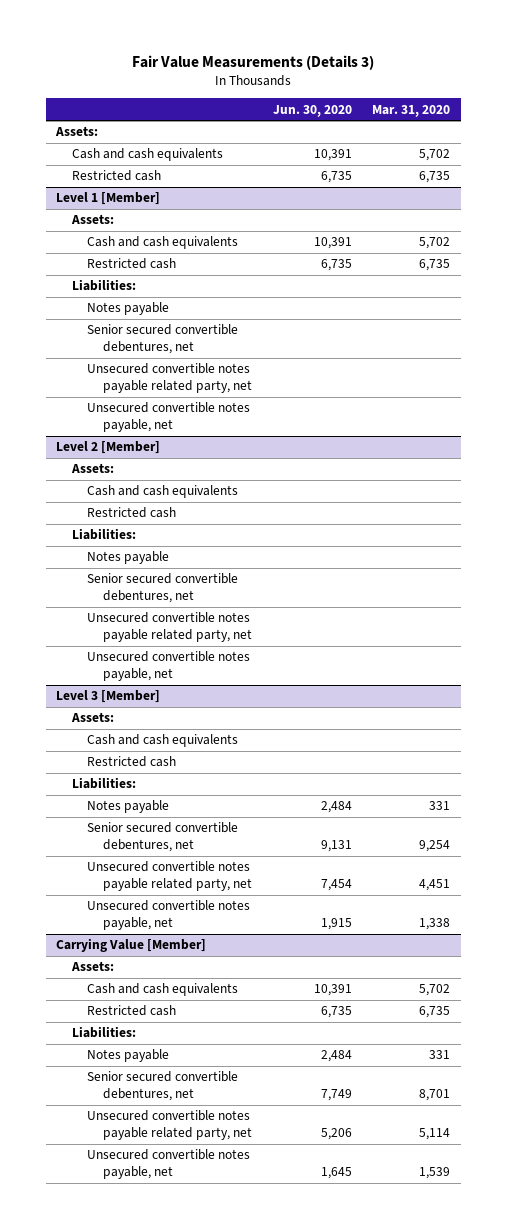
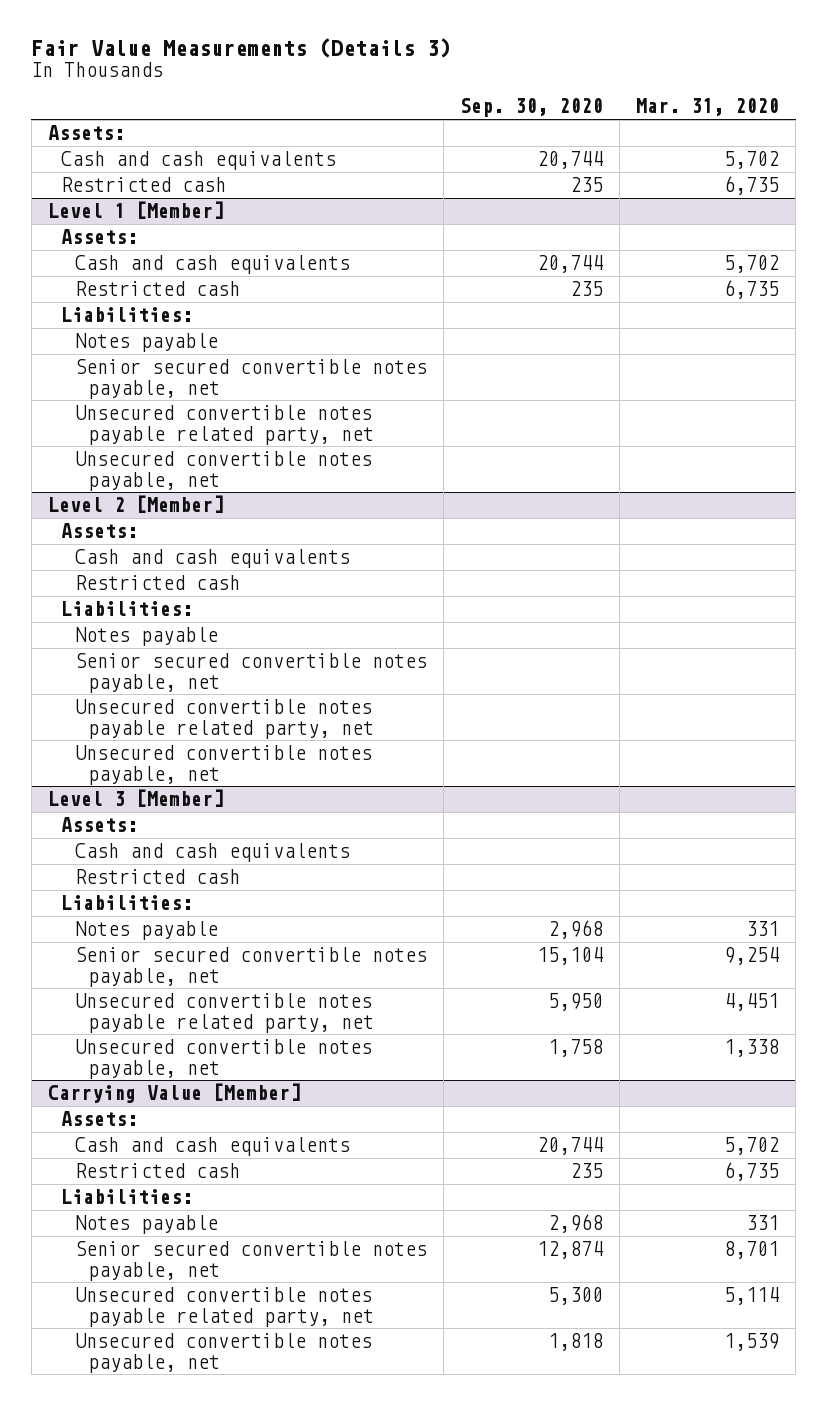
[272,104,352,117] Jun. 30, 2020 -> none
none -> [460,98,604,118] Sep. 30, 2020
[87,324,239,355] Senior secured convertible debentures, net -> [74,359,427,399] Senior secured convertible notes payable, net
[87,573,239,604] Senior secured convertible debentures, net -> [74,653,427,693] Senior secured convertible notes payable, net
[87,822,239,853] Senior secured convertible debentures, net -> [74,947,427,987] Senior secured convertible notes payable, net
[87,1071,239,1102] Senior secured convertible debentures, net -> [74,1241,427,1281] Senior secured convertible notes payable, net

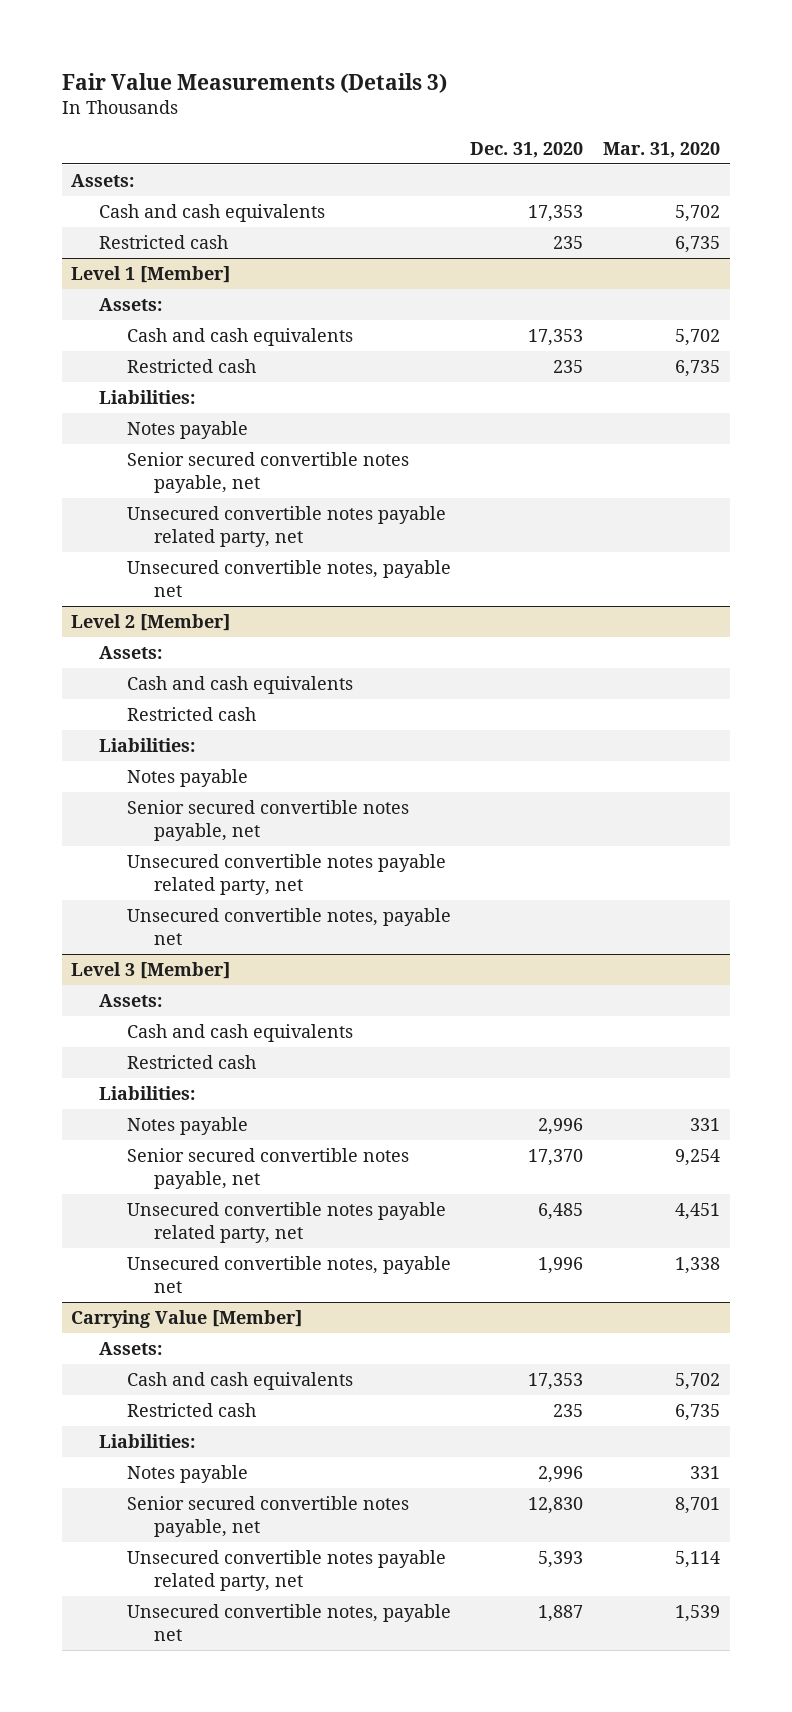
[460,98,604,118] Sep. 30, 2020 -> none
none -> [470,141,584,158] Dec. 31, 2020
[74,451,372,491] Unsecured convertible notes payable, net -> [126,560,451,597] Unsecured convertible notes, payable net
[74,745,372,785] Unsecured convertible notes payable, net -> [126,908,451,945] Unsecured convertible notes, payable net
[74,1039,372,1079] Unsecured convertible notes payable, net -> [126,1256,451,1293] Unsecured convertible notes, payable net
[74,1333,372,1373] Unsecured convertible notes payable, net -> [126,1604,451,1641] Unsecured convertible notes, payable net

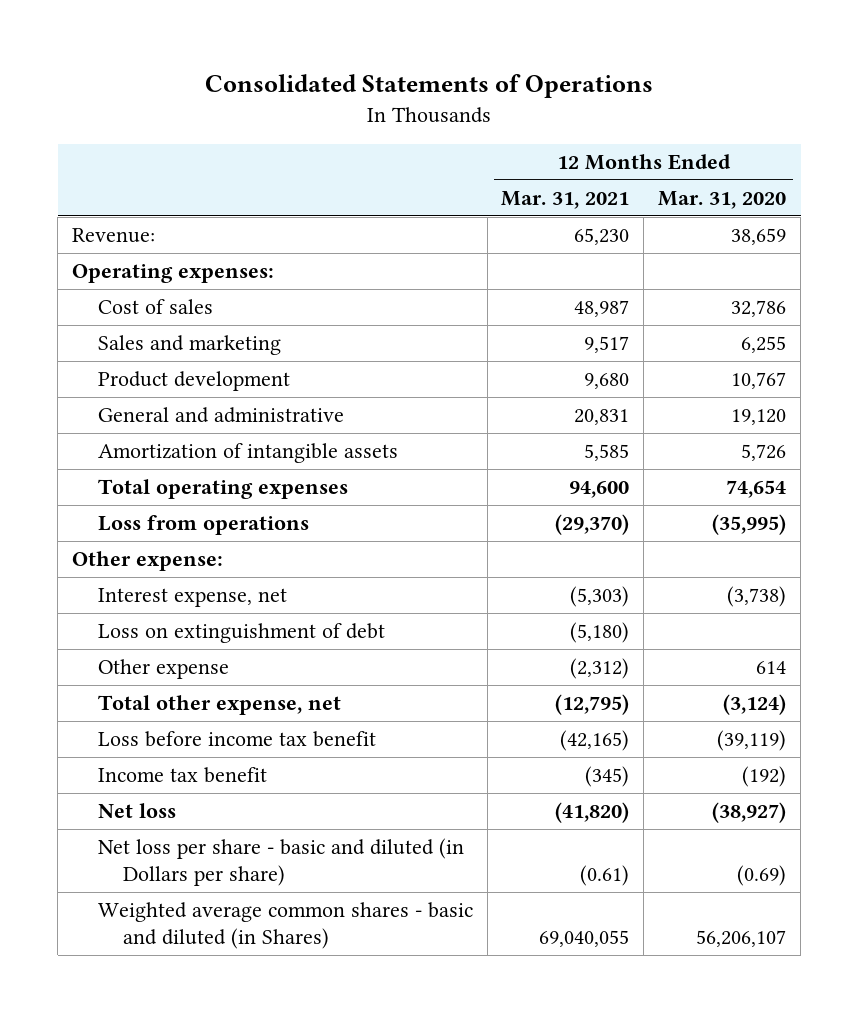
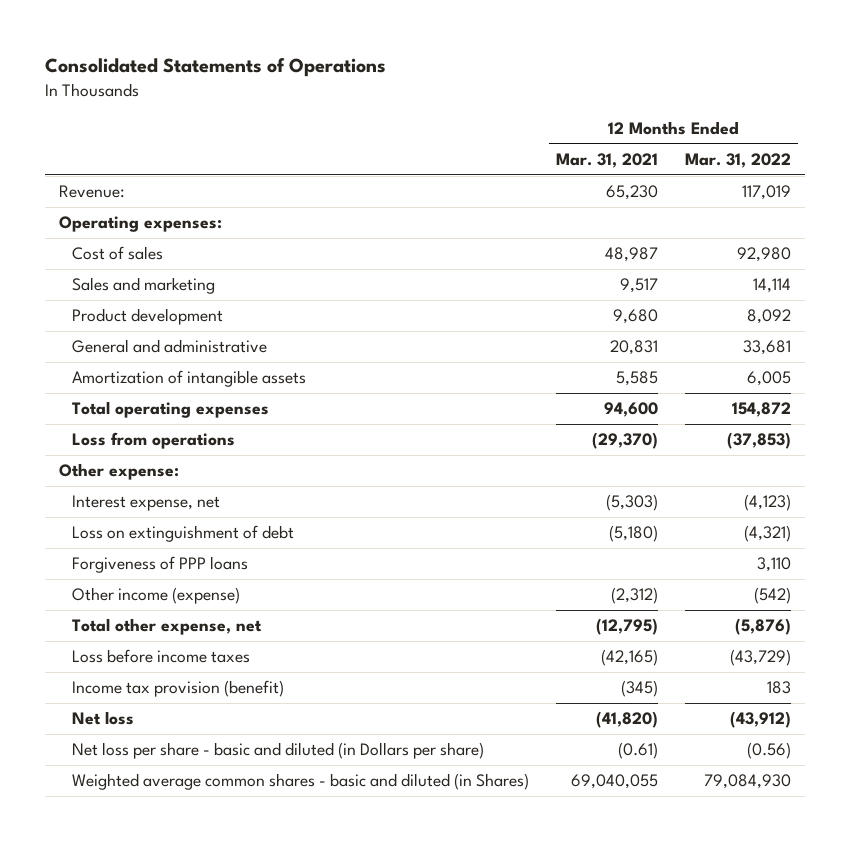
[658,190,787,209] Mar. 31, 2020 -> none
none -> [685,152,792,168] Mar. 31, 2022
none -> [72,556,249,574] Forgiveness of PPP loans
[97,659,229,680] Other expense -> [72,587,241,605] Other income (expense)
[97,731,376,748] Loss before income tax benefit -> [72,649,251,664] Loss before income taxes
[97,767,267,784] Income tax benefit -> [72,680,285,698] Income tax provision (benefit)

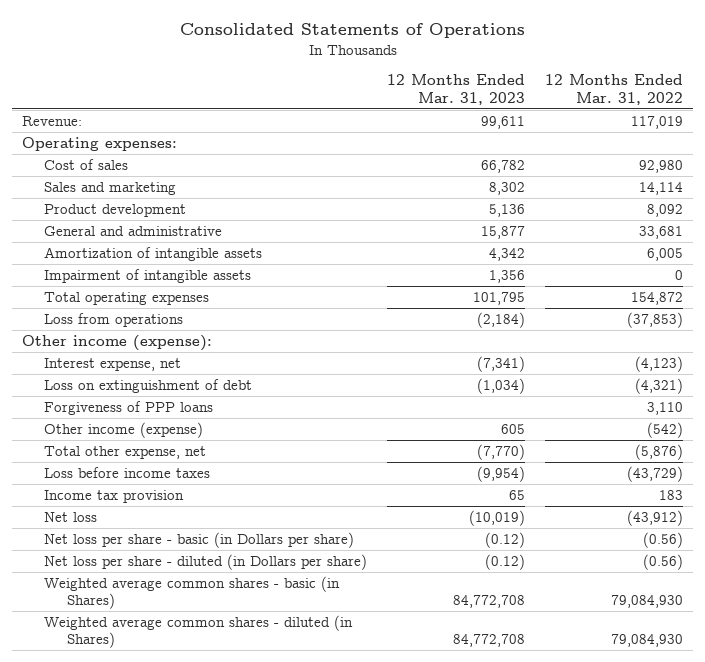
[556,152,659,168] Mar. 31, 2021 -> none
none -> [387,74,526,105] 12 Months Ended Mar. 31, 2023
none -> [44,268,252,283] Impairment of intangible assets
[58,463,179,481] Other expense: -> [21,334,212,351] Other income (expense):
[72,680,285,698] Income tax provision (benefit) -> [44,489,185,503] Income tax provision
[72,742,485,760] Net loss per share - basic and diluted (in Dollars per share) -> [44,531,355,548] Net loss per share - basic (in Dollars per share)
none -> [44,553,368,570] Net loss per share - diluted (in Dollars per share)
[72,773,530,791] Weighted average common shares - basic and diluted (in Shares) -> [44,575,341,610] Weighted average common shares - basic (in Shares)
none -> [44,614,354,649] Weighted average common shares - diluted (in Shares)

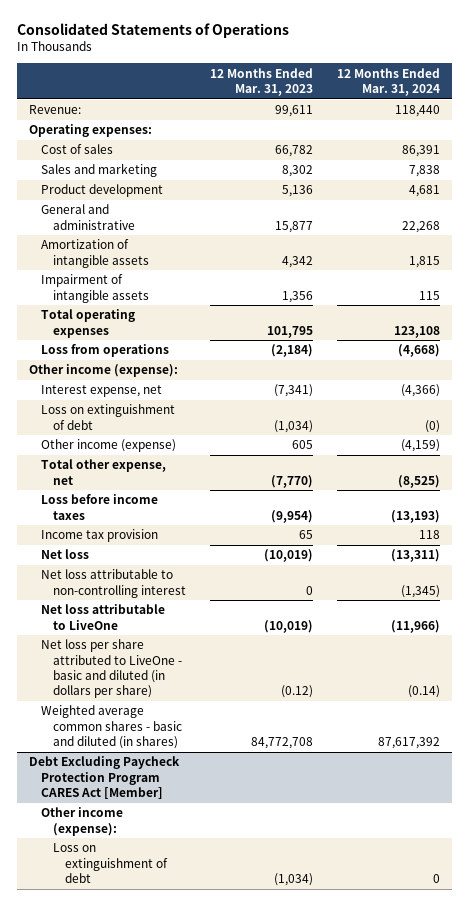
[545,74,684,105] 12 Months Ended Mar. 31, 2022 -> none
none -> [336,67,440,97] 12 Months Ended Mar. 31, 2024
[44,400,214,415] Forgiveness of PPP loans -> none
[44,553,368,570] Net loss per share - diluted (in Dollars per share) -> none
[44,614,354,649] Weighted average common shares - diluted (in Shares) -> none
none -> [40,569,186,598] Net loss attributable to non-controlling interest
none -> [40,604,165,630] Net loss attributable to LiveOne
[44,531,355,548] Net loss per share - basic (in Dollars per share) -> [40,639,182,699] Net loss per share attributed to LiveOne - basic and diluted (in dollars per share)
[44,575,341,610] Weighted average common shares - basic (in Shares) -> [40,705,182,749] Weighted average common shares - basic and diluted (in shares)
none -> [28,756,180,799] Debt Excluding Paycheck Protection Program CARES Act [Member]
none -> [40,807,123,836] Other income (expense):
none -> [52,843,168,883] Loss on extinguishment of debt

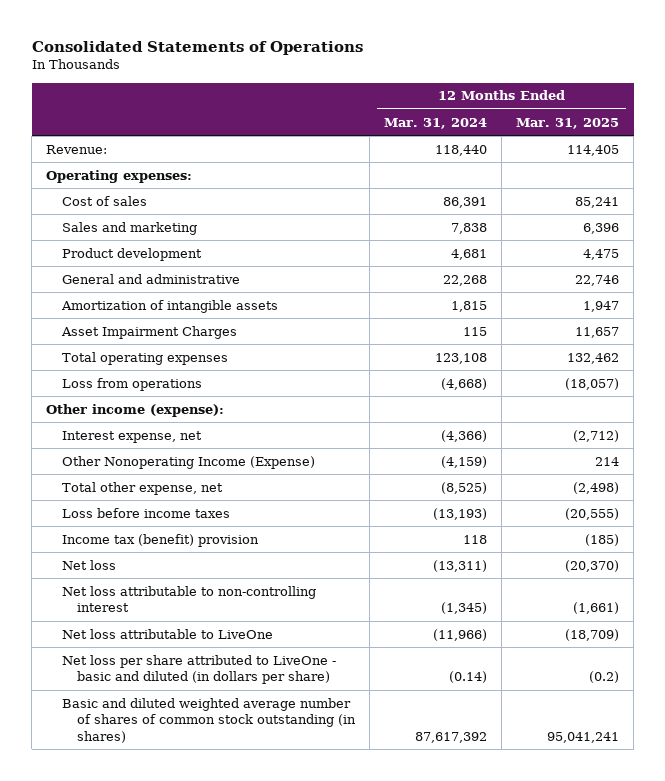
[209,67,313,97] 12 Months Ended Mar. 31, 2023 -> none
none -> [516,117,620,129] Mar. 31, 2025
[40,274,149,303] Impairment of intangible assets -> [60,325,237,339] Asset Impairment Charges
[40,404,175,430] Loss on extinguishment of debt -> none
[40,439,176,453] Other income (expense) -> [61,455,315,469] Other Nonoperating Income (Expense)
[40,529,158,543] Income tax provision -> [61,533,259,547] Income tax (benefit) provision
[28,756,180,799] Debt Excluding Paycheck Protection Program CARES Act [Member] -> none
[40,807,123,836] Other income (expense): -> none
[52,843,168,883] Loss on extinguishment of debt -> none
[40,705,182,749] Weighted average common shares - basic and diluted (in shares) -> [61,697,356,743] Basic and diluted weighted average number of shares of common stock outstanding (in shares)

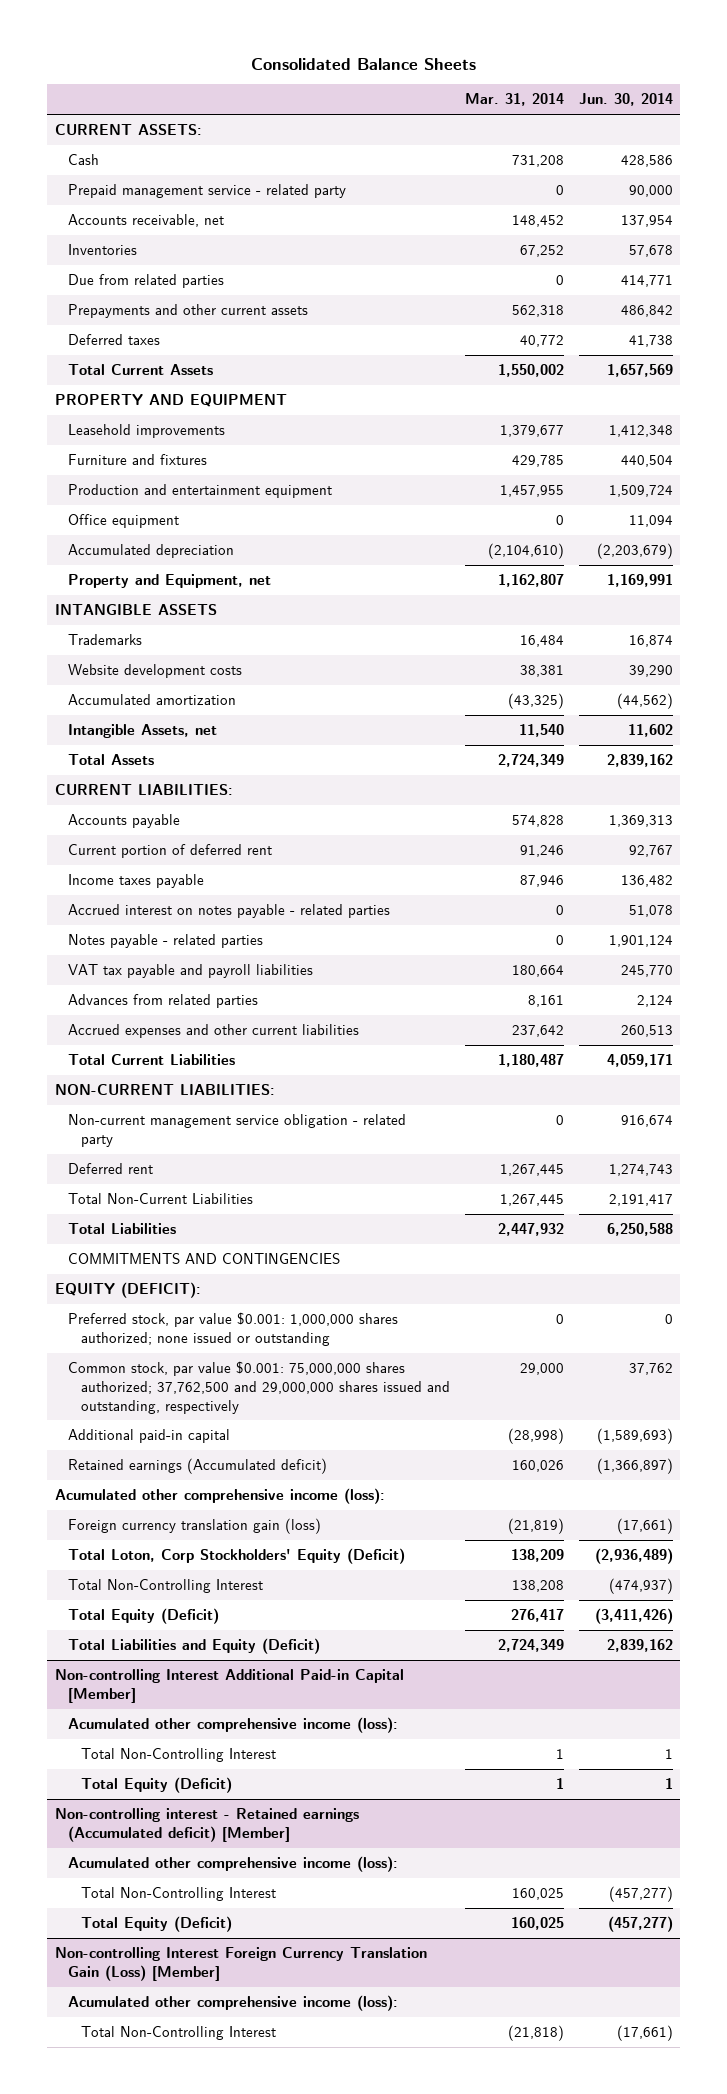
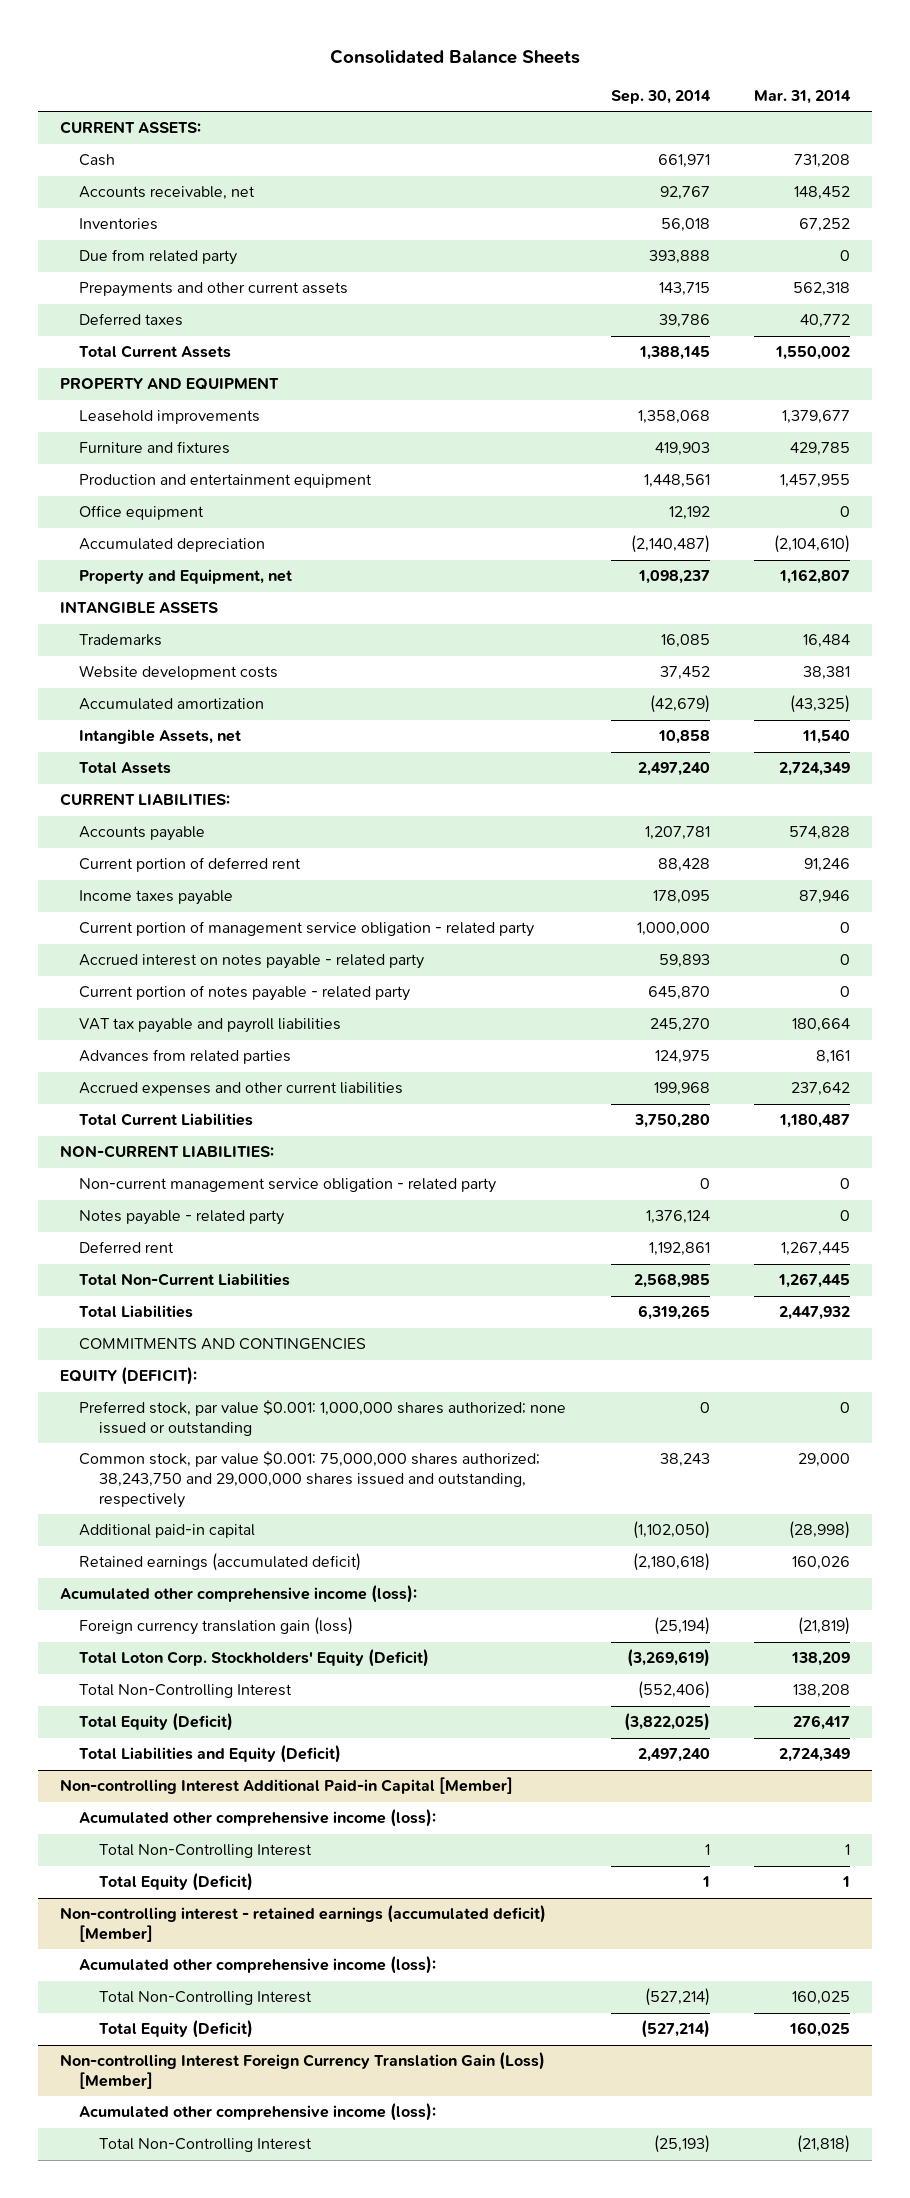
[578,93,673,107] Jun. 30, 2014 -> none
none -> [610,89,711,104] Sep. 30, 2014
[67,184,346,199] Prepaid management service - related party -> none
[67,274,224,289] Due from related parties -> [79,249,238,266] Due from related party
none -> [79,921,535,938] Current portion of management service obligation - related party
[67,904,390,919] Accrued interest on notes payable - related parties -> [79,954,425,970] Accrued interest on notes payable - related party
[67,934,263,949] Notes payable - related parties -> [79,985,411,1002] Current portion of notes payable - related party
none -> [79,1210,285,1226] Notes payable - related party
[67,1361,450,1414] Common stock, par value $0.001: 75,000,000 shares authorized; 37,762,500 and 29,000,000 shares issued and outstanding, respectively -> [79,1451,541,1508] Common stock, par value $0.001: 75,000,000 shares authorized; 38,243,750 and 29,000,000 shares issued and outstanding, respectively
[67,1458,327,1475] Retained earnings (Accumulated deficit) -> [79,1553,362,1572] Retained earnings (accumulated deficit)
[67,1548,405,1565] Total Loton, Corp Stockholders' Equity (Deficit) -> [79,1649,430,1668] Total Loton Corp. Stockholders' Equity (Deficit)
[54,1808,359,1842] Non-controlling interest - Retained earnings (Accumulated deficit) [Member] -> [60,1905,547,1943] Non-controlling interest - retained earnings (accumulated deficit) [Member]

